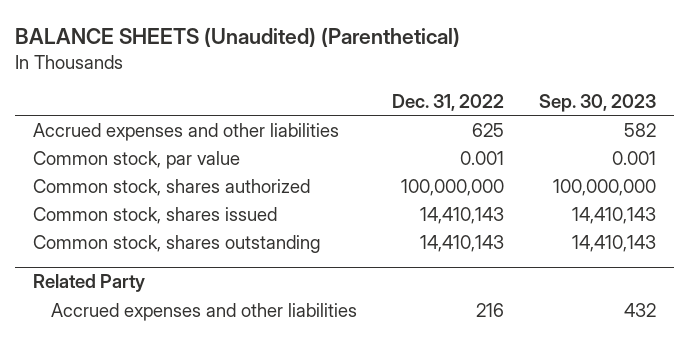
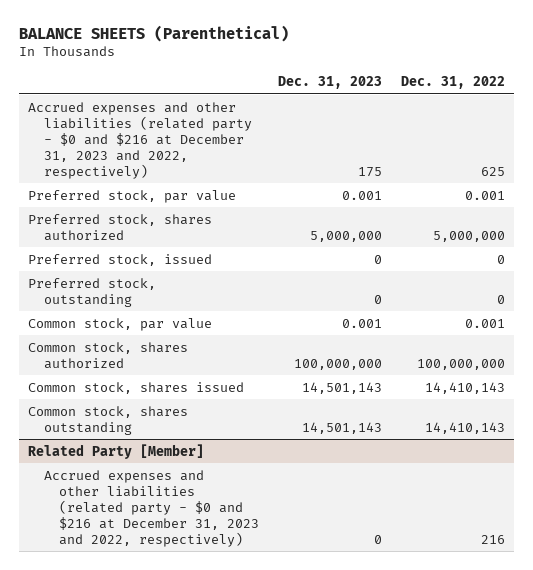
[15,26,461,47] BALANCE SHEETS (Unaudited) (Parenthetical) -> [18,25,289,43] BALANCE SHEETS (Parenthetical)
[539,93,657,112] Sep. 30, 2023 -> none
none -> [278,75,383,89] Dec. 31, 2023
[32,122,339,141] Accrued expenses and other liabilities -> [28,101,252,179] Accrued expenses and other liabilities (related party - $0 and $216 at December 31, 2023 and 2022, respectively)
none -> [28,189,237,203] Preferred stock, par value
none -> [28,213,213,241] Preferred stock, shares authorized
none -> [28,253,213,266] Preferred stock, issued
none -> [28,277,157,307] Preferred stock, outstanding
[32,274,145,293] Related Party -> [28,443,205,459] Related Party [Member]
[51,302,358,321] Accrued expenses and other liabilities -> [43,469,260,547] Accrued expenses and other liabilities (related party - $0 and $216 at December 31, 2023 and 2022, respectively)

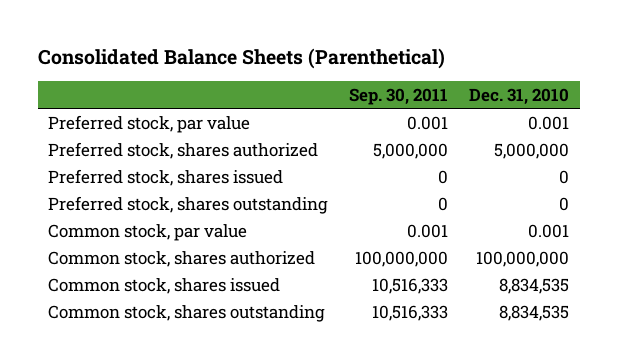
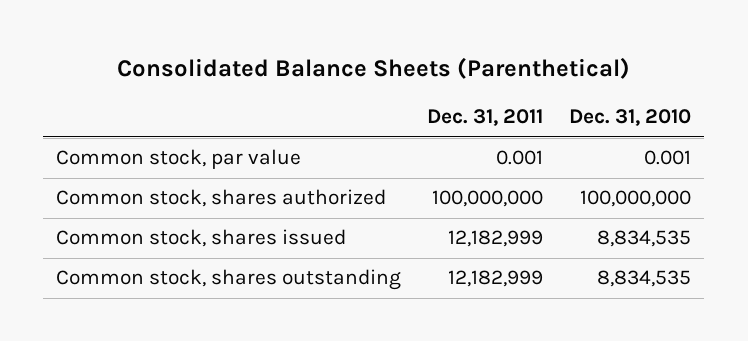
[349,87,449,105] Sep. 30, 2011 -> none
none -> [427,109,544,127] Dec. 31, 2011
[48,114,251,133] Preferred stock, par value -> none
[48,141,319,159] Preferred stock, shares authorized -> none
[48,168,284,186] Preferred stock, shares issued -> none
[48,195,329,214] Preferred stock, shares outstanding -> none

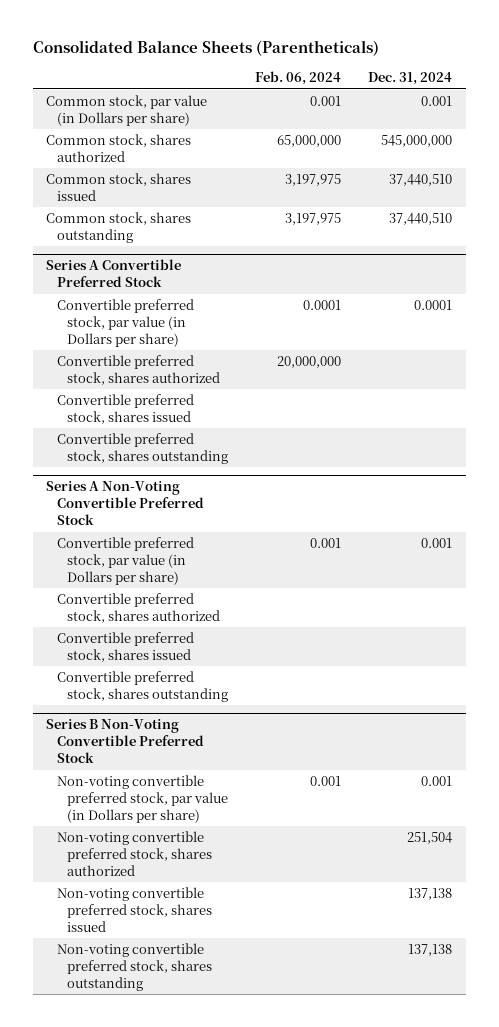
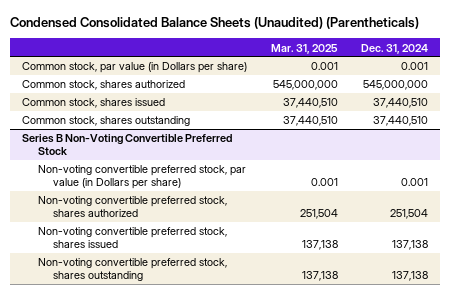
[32,40,379,57] Consolidated Balance Sheets (Parentheticals) -> [10,17,420,30] Condensed Consolidated Balance Sheets (Unaudited) (Parentheticals)
[255,71,342,86] Feb. 06, 2024 -> none
none -> [270,43,338,54] Mar. 31, 2025
[46,259,182,288] Series A Convertible Preferred Stock -> none
[56,298,194,347] Convertible preferred stock, par value (in Dollars per share) -> none
[56,354,221,385] Convertible preferred stock, shares authorized -> none
[56,393,194,424] Convertible preferred stock, shares issued -> none
[56,432,229,464] Convertible preferred stock, shares outstanding -> none
[46,481,204,526] Series A Non-Voting Convertible Preferred Stock -> none
[56,536,194,585] Convertible preferred stock, par value (in Dollars per share) -> none
[56,592,221,623] Convertible preferred stock, shares authorized -> none
[56,631,194,662] Convertible preferred stock, shares issued -> none
[56,670,229,702] Convertible preferred stock, shares outstanding -> none

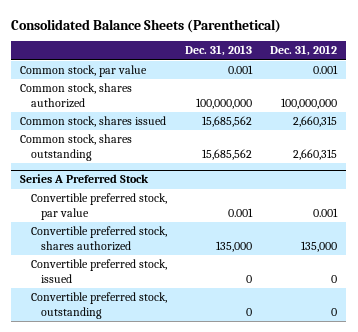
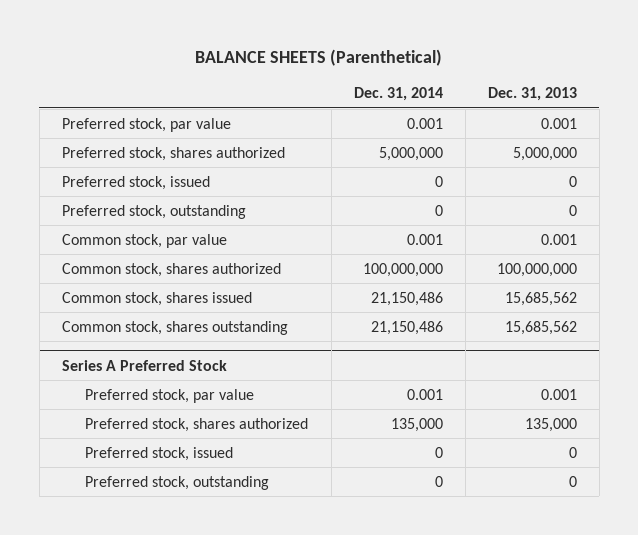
[11,18,282,33] Consolidated Balance Sheets (Parenthetical) -> [195,48,443,66] BALANCE SHEETS (Parenthetical)
[270,45,338,57] Dec. 31, 2012 -> none
none -> [353,87,443,102] Dec. 31, 2014
none -> [61,117,231,132] Preferred stock, par value
none -> [61,146,285,161] Preferred stock, shares authorized
none -> [61,175,210,190] Preferred stock, issued
none -> [61,204,246,219] Preferred stock, outstanding
[30,193,167,220] Convertible preferred stock, par value -> [85,388,255,403] Preferred stock, par value
[30,226,167,251] Convertible preferred stock, shares authorized -> [85,417,309,432] Preferred stock, shares authorized
[30,259,167,283] Convertible preferred stock, issued -> [85,446,234,461] Preferred stock, issued
[30,292,167,319] Convertible preferred stock, outstanding -> [85,475,270,490] Preferred stock, outstanding

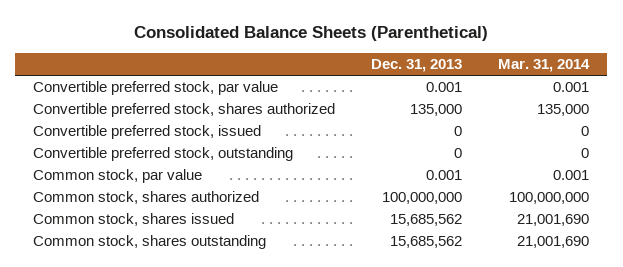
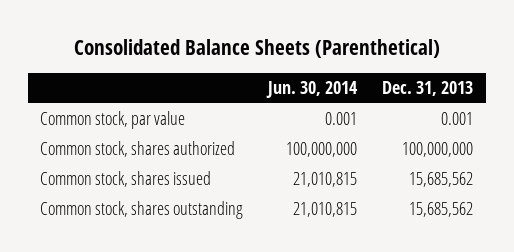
[498,59,591,73] Mar. 31, 2014 -> none
none -> [266,81,359,99] Jun. 30, 2014
[33,81,279,96] Convertible preferred stock, par value -> none
[33,103,336,118] Convertible preferred stock, shares authorized -> none
[33,125,262,140] Convertible preferred stock, issued -> none
[33,147,294,162] Convertible preferred stock, outstanding -> none

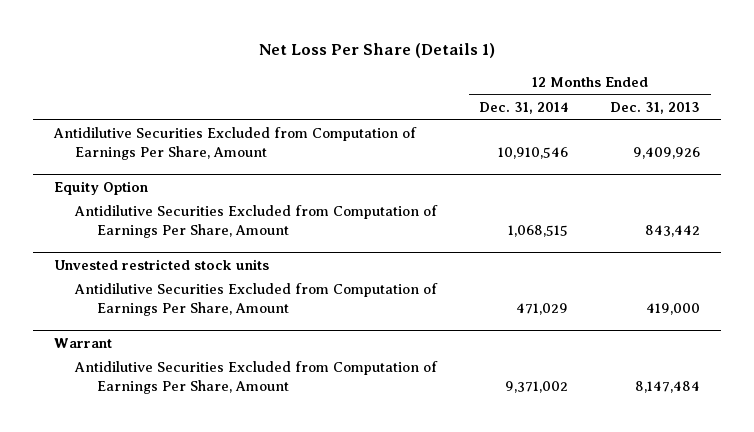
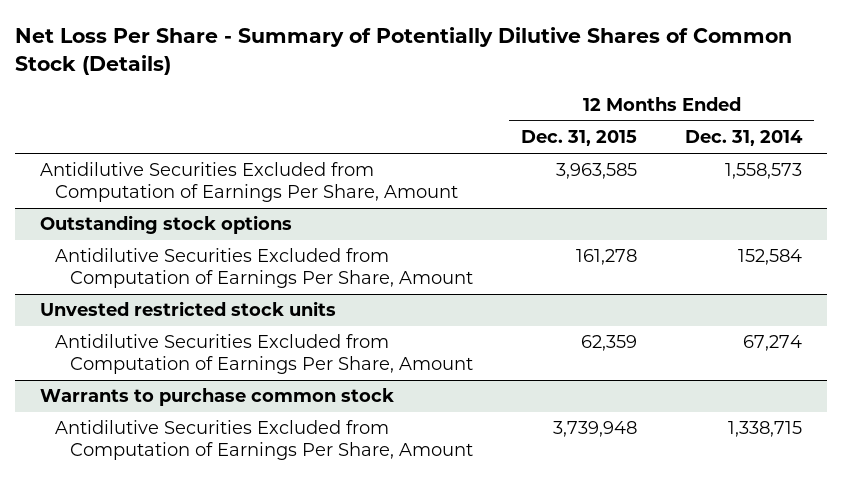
[259,43,496,59] Net Loss Per Share (Details 1) -> [15,27,793,75] Net Loss Per Share - Summary of Potentially Dilutive Shares of Common Stock (Details)
[610,102,701,115] Dec. 31, 2013 -> none
none -> [521,130,638,147] Dec. 31, 2015
[498,147,569,160] 10,910,546 -> [725,163,803,180] 1,558,573
[53,180,148,195] Equity Option -> [39,215,292,235] Outstanding stock options
[508,225,569,238] 1,068,515 -> [738,249,803,266] 152,584
[516,303,569,316] 471,029 -> [743,335,803,352] 67,274
[53,337,112,348] Warrant -> [39,388,394,407] Warrants to purchase common stock
[505,381,569,394] 9,371,002 -> [728,421,803,438] 1,338,715

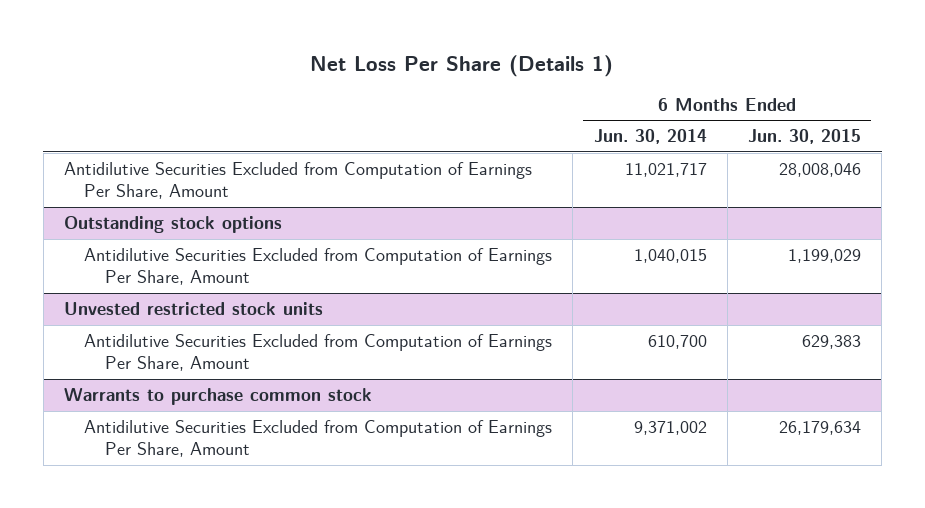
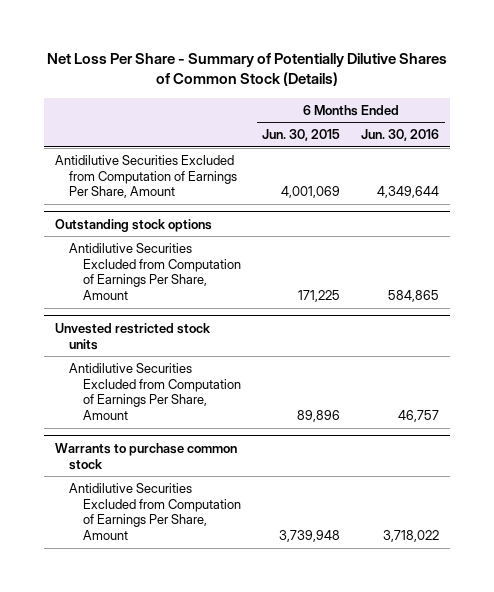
[310,54,614,77] Net Loss Per Share (Details 1) -> [46,53,447,87] Net Loss Per Share - Summary of Potentially Dilutive Shares of Common Stock (Details)
[593,129,707,145] Jun. 30, 2014 -> none
none -> [361,129,440,142] Jun. 30, 2016
[779,163,862,178] 28,008,046 -> [281,186,341,199] 4,001,069
[788,249,862,264] 1,199,029 -> [298,290,341,303] 171,225
[802,335,862,350] 629,383 -> [297,410,341,423] 89,896
[779,421,862,436] 26,179,634 -> [279,530,341,543] 3,739,948

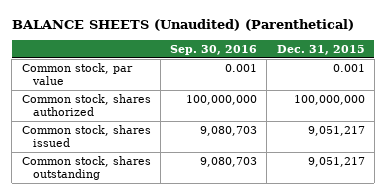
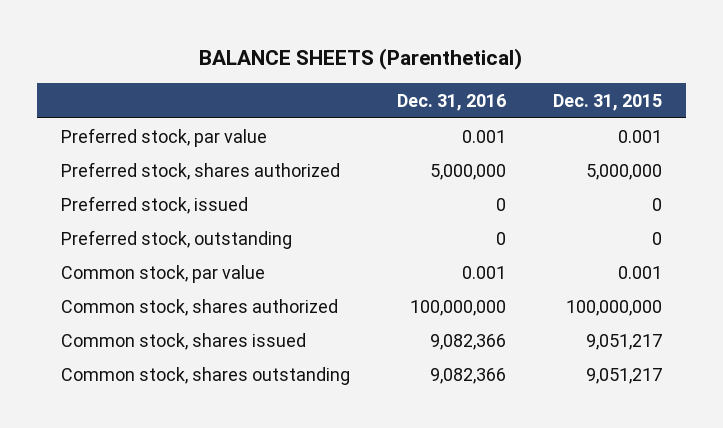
[11,18,354,31] BALANCE SHEETS (Unaudited) (Parenthetical) -> [199,48,523,71] BALANCE SHEETS (Parenthetical)
[170,44,258,55] Sep. 30, 2016 -> none
none -> [396,93,506,111] Dec. 31, 2016
none -> [60,127,267,147] Preferred stock, par value
none -> [60,161,340,180] Preferred stock, shares authorized
none -> [60,195,248,214] Preferred stock, issued
none -> [60,229,292,249] Preferred stock, outstanding

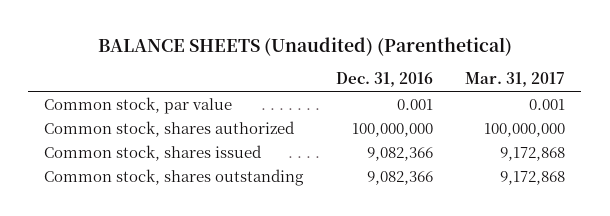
[199,48,523,71] BALANCE SHEETS (Parenthetical) -> [97,36,512,56] BALANCE SHEETS (Unaudited) (Parenthetical)
[553,93,663,111] Dec. 31, 2015 -> none
none -> [465,72,566,88] Mar. 31, 2017
[60,127,267,147] Preferred stock, par value -> none
[60,161,340,180] Preferred stock, shares authorized -> none
[60,195,248,214] Preferred stock, issued -> none
[60,229,292,249] Preferred stock, outstanding -> none

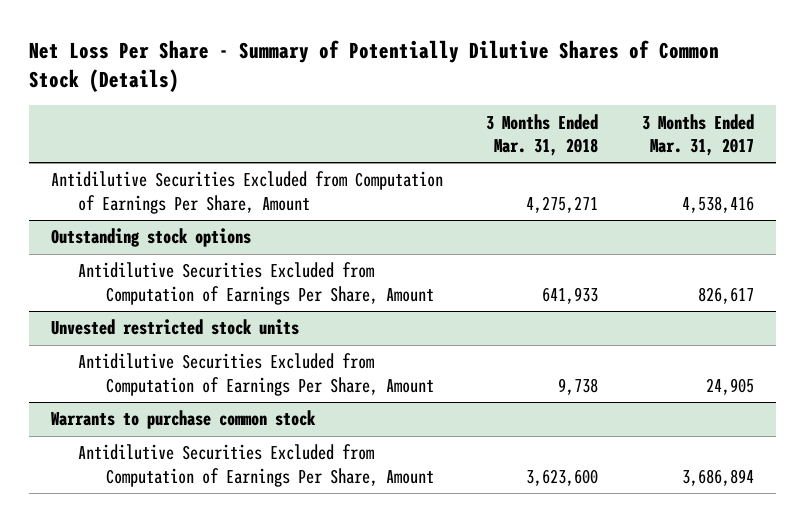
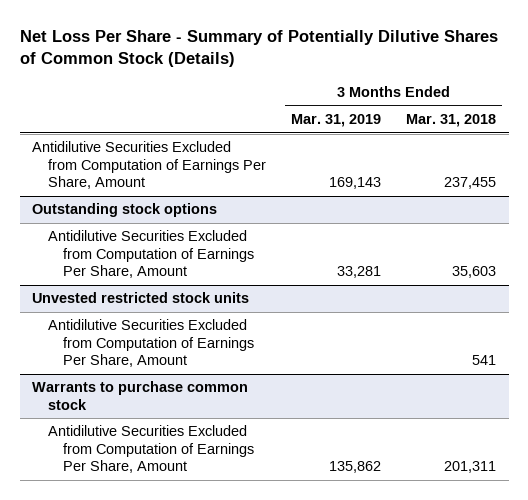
[641,113,754,156] 3 Months Ended Mar. 31, 2017 -> none
none -> [290,114,381,128] Mar. 31, 2019
[526,195,599,213] 4,275,271 -> [444,177,497,190] 237,455
[542,286,599,304] 641,933 -> [452,266,497,279] 35,603
[558,377,599,395] 9,738 -> [472,355,497,366] 541
[526,468,599,486] 3,623,600 -> [444,461,497,474] 201,311

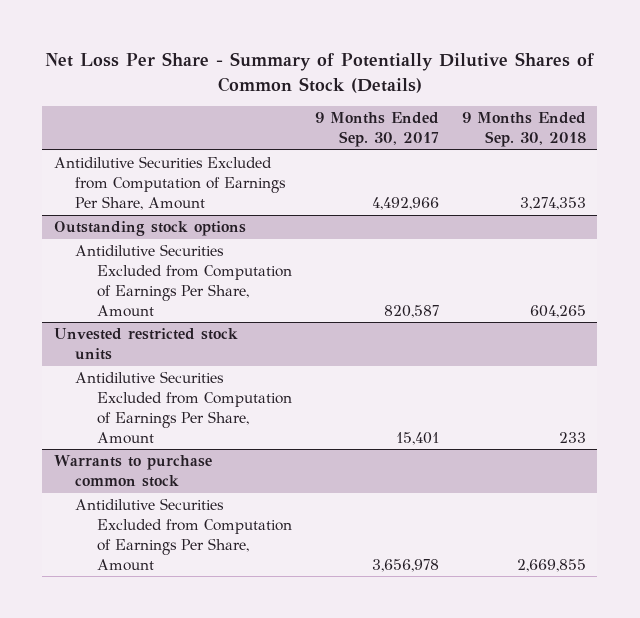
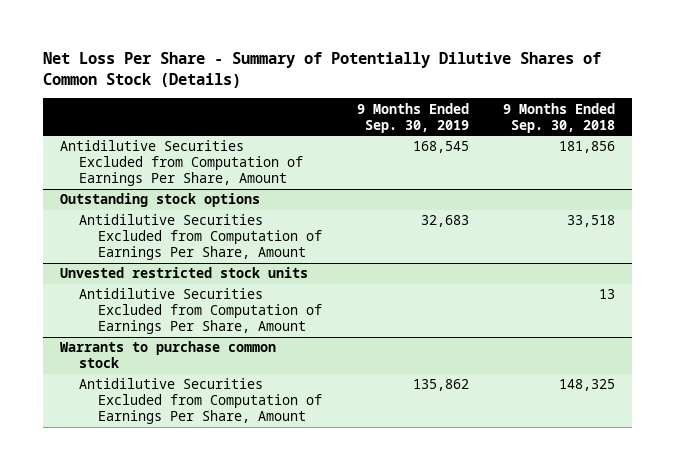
[315,112,440,148] 9 Months Ended Sep. 30, 2017 -> none
none -> [356,102,469,133] 9 Months Ended Sep. 30, 2019
[519,197,586,211] 3,274,353 -> [558,141,615,154] 181,856
[529,304,586,318] 604,265 -> [566,215,615,228] 33,518
[558,431,586,443] 233 -> [598,289,615,300] 13
[516,558,586,572] 2,669,855 -> [558,379,615,392] 148,325

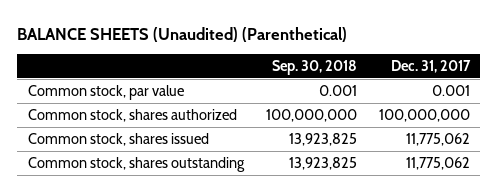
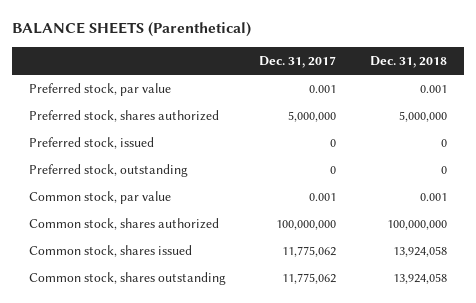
[17,26,348,42] BALANCE SHEETS (Unaudited) (Parenthetical) -> [12,22,252,38] BALANCE SHEETS (Parenthetical)
[271,59,357,75] Sep. 30, 2018 -> none
none -> [369,56,447,69] Dec. 31, 2018
none -> [28,83,171,97] Preferred stock, par value
none -> [28,110,219,123] Preferred stock, shares authorized
none -> [28,137,154,150] Preferred stock, issued
none -> [28,164,188,178] Preferred stock, outstanding

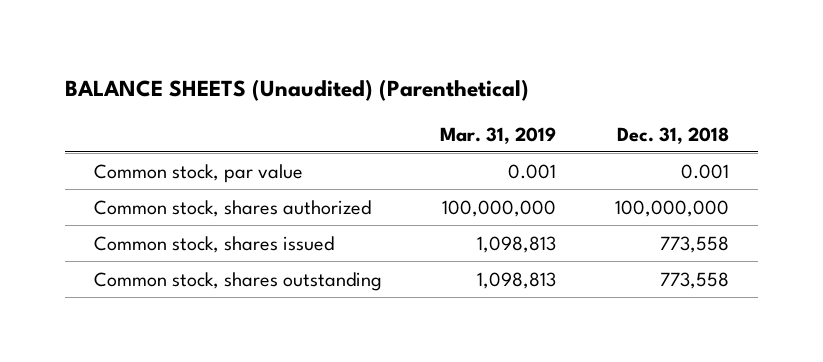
[12,22,252,38] BALANCE SHEETS (Parenthetical) -> [65,79,530,102] BALANCE SHEETS (Unaudited) (Parenthetical)
[259,56,337,69] Dec. 31, 2017 -> none
none -> [440,126,557,144] Mar. 31, 2019
[28,83,171,97] Preferred stock, par value -> none
[28,110,219,123] Preferred stock, shares authorized -> none
[28,137,154,150] Preferred stock, issued -> none
[28,164,188,178] Preferred stock, outstanding -> none
[392,246,447,258] 13,924,058 -> [659,235,729,253] 773,558
[392,273,447,285] 13,924,058 -> [659,271,729,289] 773,558

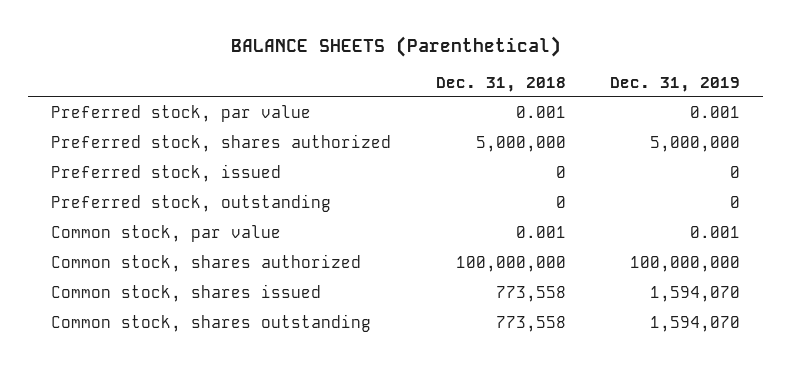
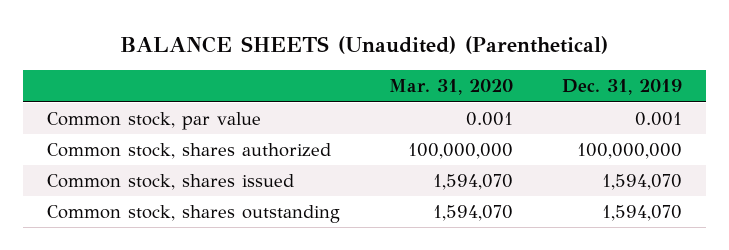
[230,36,561,58] BALANCE SHEETS (Parenthetical) -> [120,35,609,54] BALANCE SHEETS (Unaudited) (Parenthetical)
[435,76,566,92] Dec. 31, 2018 -> none
none -> [388,79,513,96] Mar. 31, 2020
[50,105,311,123] Preferred stock, par value -> none
[50,134,391,153] Preferred stock, shares authorized -> none
[50,164,281,183] Preferred stock, issued -> none
[50,194,331,213] Preferred stock, outstanding -> none

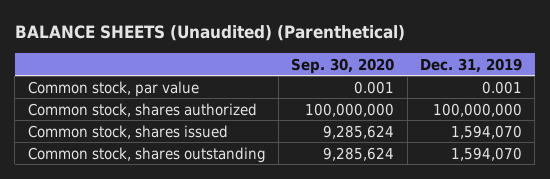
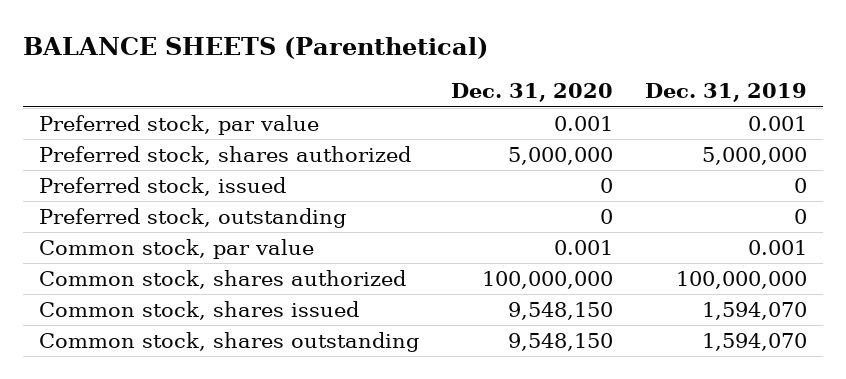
[14,25,405,42] BALANCE SHEETS (Unaudited) (Parenthetical) -> [23,36,489,59] BALANCE SHEETS (Parenthetical)
[291,57,395,74] Sep. 30, 2020 -> none
none -> [451,83,614,103] Dec. 31, 2020
none -> [39,115,320,136] Preferred stock, par value
none -> [39,146,412,166] Preferred stock, shares authorized
none -> [39,177,287,197] Preferred stock, issued
none -> [39,208,347,229] Preferred stock, outstanding

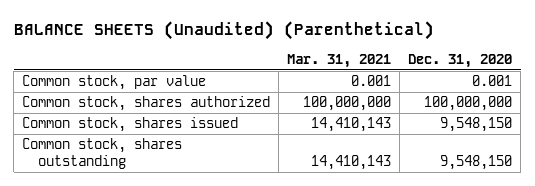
[23,36,489,59] BALANCE SHEETS (Parenthetical) -> [13,20,434,40] BALANCE SHEETS (Unaudited) (Parenthetical)
[645,83,808,103] Dec. 31, 2019 -> none
none -> [287,53,392,68] Mar. 31, 2021
[39,115,320,136] Preferred stock, par value -> none
[39,146,412,166] Preferred stock, shares authorized -> none
[39,177,287,197] Preferred stock, issued -> none
[39,208,347,229] Preferred stock, outstanding -> none

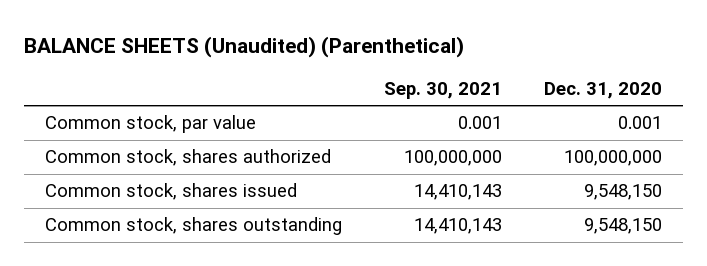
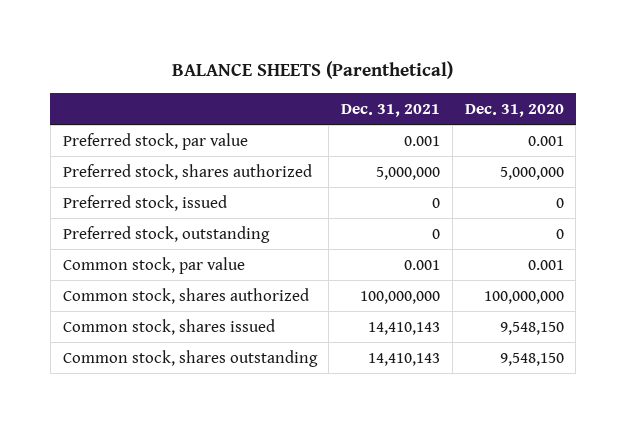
[24,35,465,58] BALANCE SHEETS (Unaudited) (Parenthetical) -> [172,61,454,80] BALANCE SHEETS (Parenthetical)
[384,81,503,99] Sep. 30, 2021 -> none
none -> [341,103,441,117] Dec. 31, 2021
none -> [62,132,248,150] Preferred stock, par value
none -> [62,163,312,180] Preferred stock, shares authorized
none -> [62,194,227,211] Preferred stock, issued
none -> [62,225,270,243] Preferred stock, outstanding

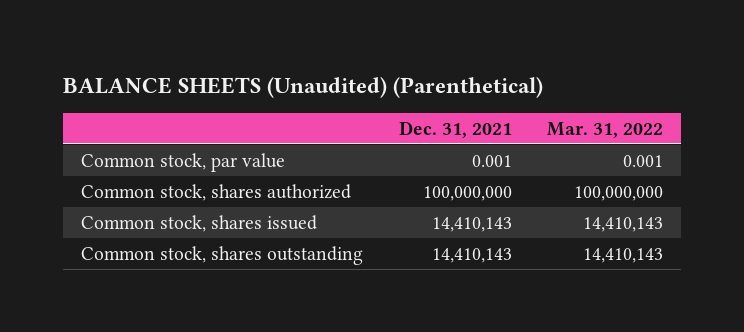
[172,61,454,80] BALANCE SHEETS (Parenthetical) -> [63,77,544,99] BALANCE SHEETS (Unaudited) (Parenthetical)
[464,103,564,117] Dec. 31, 2020 -> none
none -> [547,121,664,138] Mar. 31, 2022
[62,132,248,150] Preferred stock, par value -> none
[62,163,312,180] Preferred stock, shares authorized -> none
[62,194,227,211] Preferred stock, issued -> none
[62,225,270,243] Preferred stock, outstanding -> none

